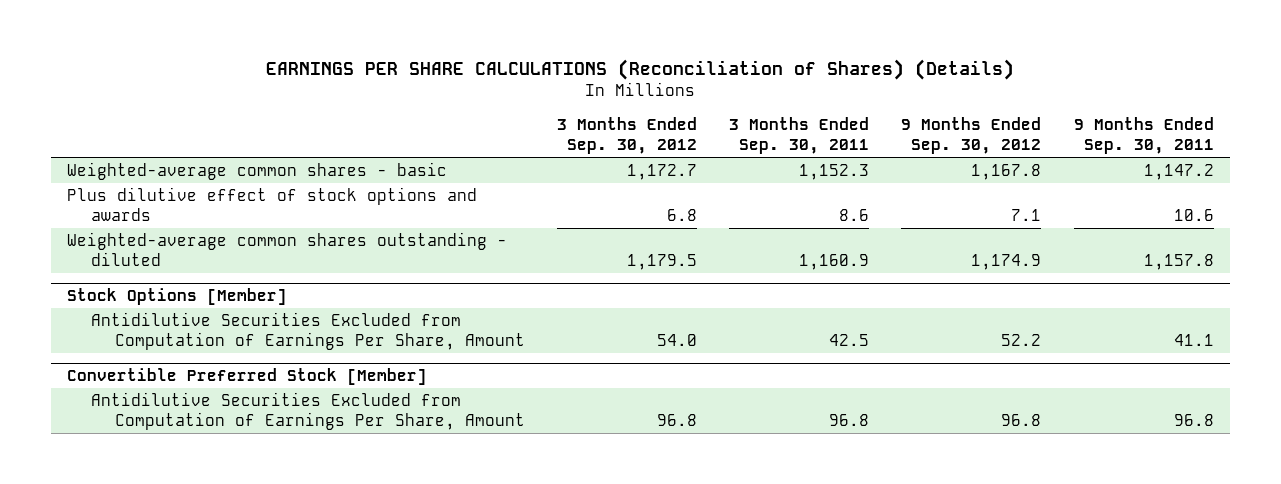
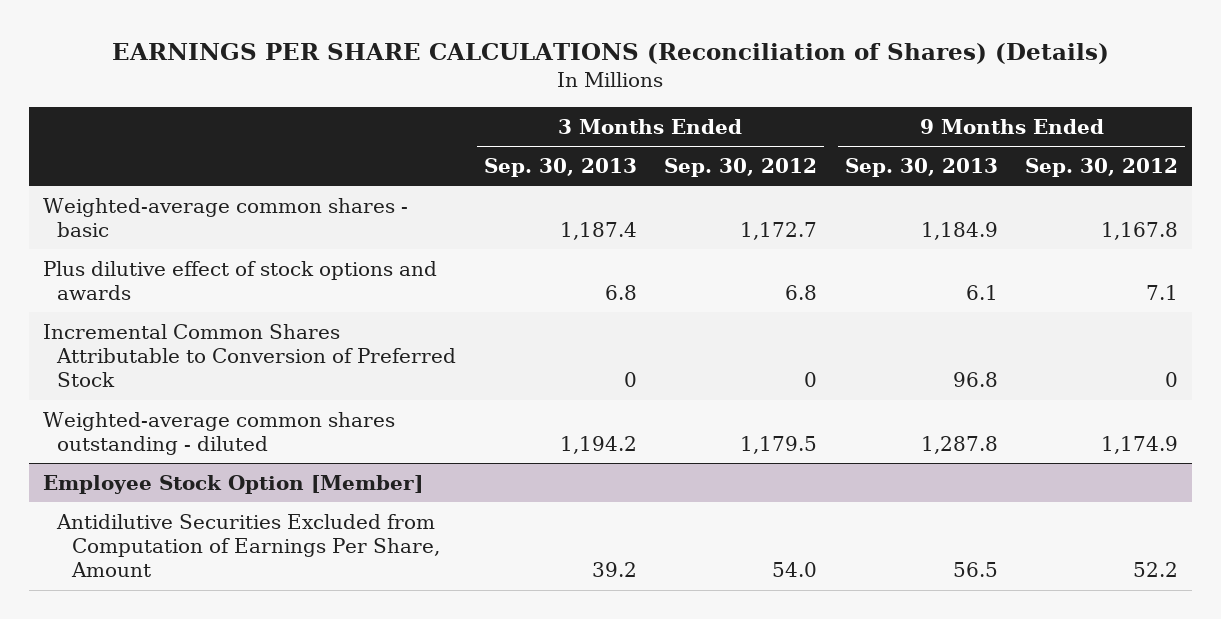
[729,116,870,155] 3 Months Ended Sep. 30, 2011 -> none
[1073,116,1214,155] 9 Months Ended Sep. 30, 2011 -> none
none -> [483,158,637,178] Sep. 30, 2013
none -> [844,158,998,178] Sep. 30, 2013
none -> [42,323,457,388] Incremental Common Shares Attributable to Conversion of Preferred Stock
[67,288,288,306] Stock Options [Member] -> [42,474,423,494] Employee Stock Option [Member]
[67,368,428,386] Convertible Preferred Stock [Member] -> none
[91,391,526,431] Antidilutive Securities Excluded from Computation of Earnings Per Share, Amount -> none

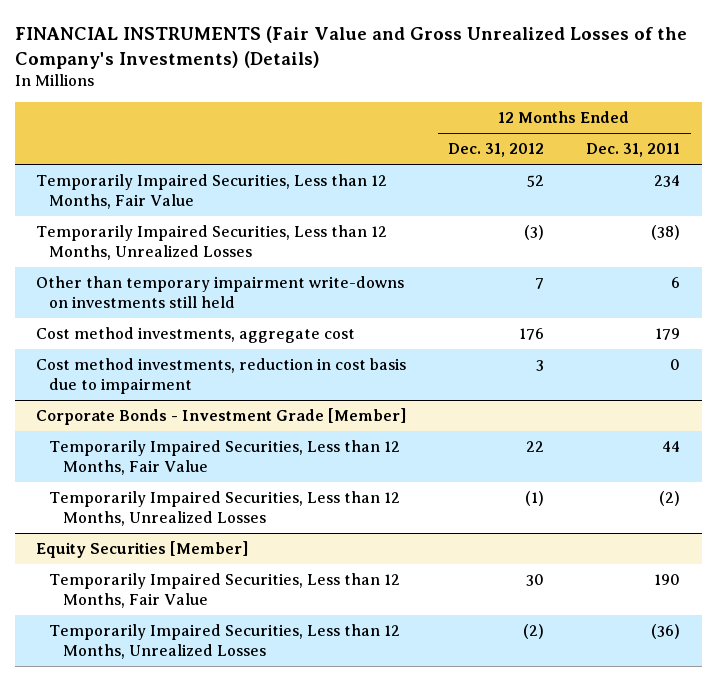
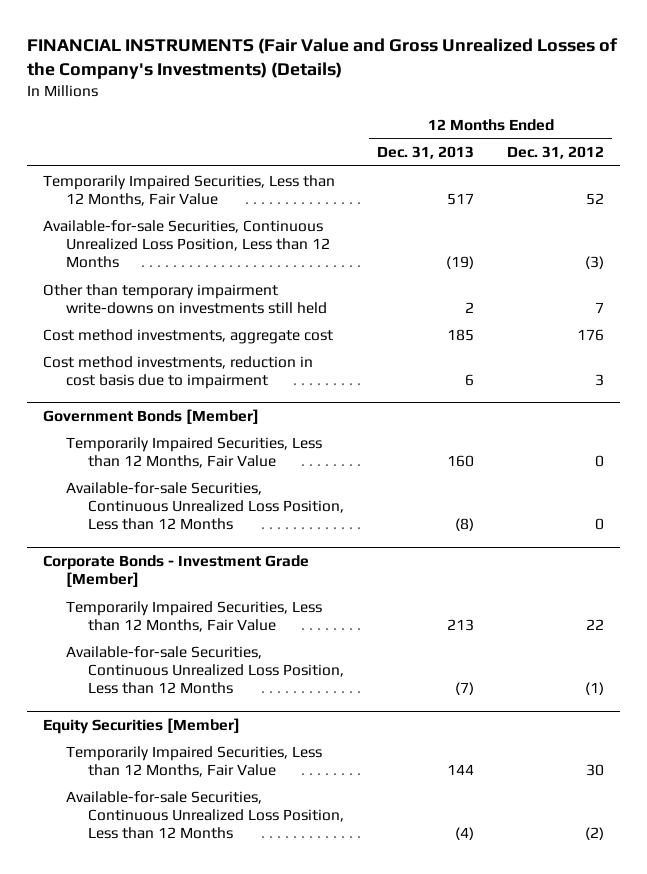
[586,143,681,158] Dec. 31, 2011 -> none
none -> [377,146,475,160] Dec. 31, 2013
[35,225,387,260] Temporarily Impaired Securities, Less than 12 Months, Unrealized Losses -> [43,219,330,269] Available-for-sale Securities, Continuous Unrealized Loss Position, Less than 12 Months
none -> [43,408,260,424] Government Bonds [Member]
none -> [65,436,322,468] Temporarily Impaired Securities, Less than 12 Months, Fair Value
none -> [65,481,345,531] Available-for-sale Securities, Continuous Unrealized Loss Position, Less than 12 Months
[49,491,401,526] Temporarily Impaired Securities, Less than 12 Months, Unrealized Losses -> [65,645,345,695] Available-for-sale Securities, Continuous Unrealized Loss Position, Less than 12 Months
[49,624,401,659] Temporarily Impaired Securities, Less than 12 Months, Unrealized Losses -> [65,790,345,840] Available-for-sale Securities, Continuous Unrealized Loss Position, Less than 12 Months

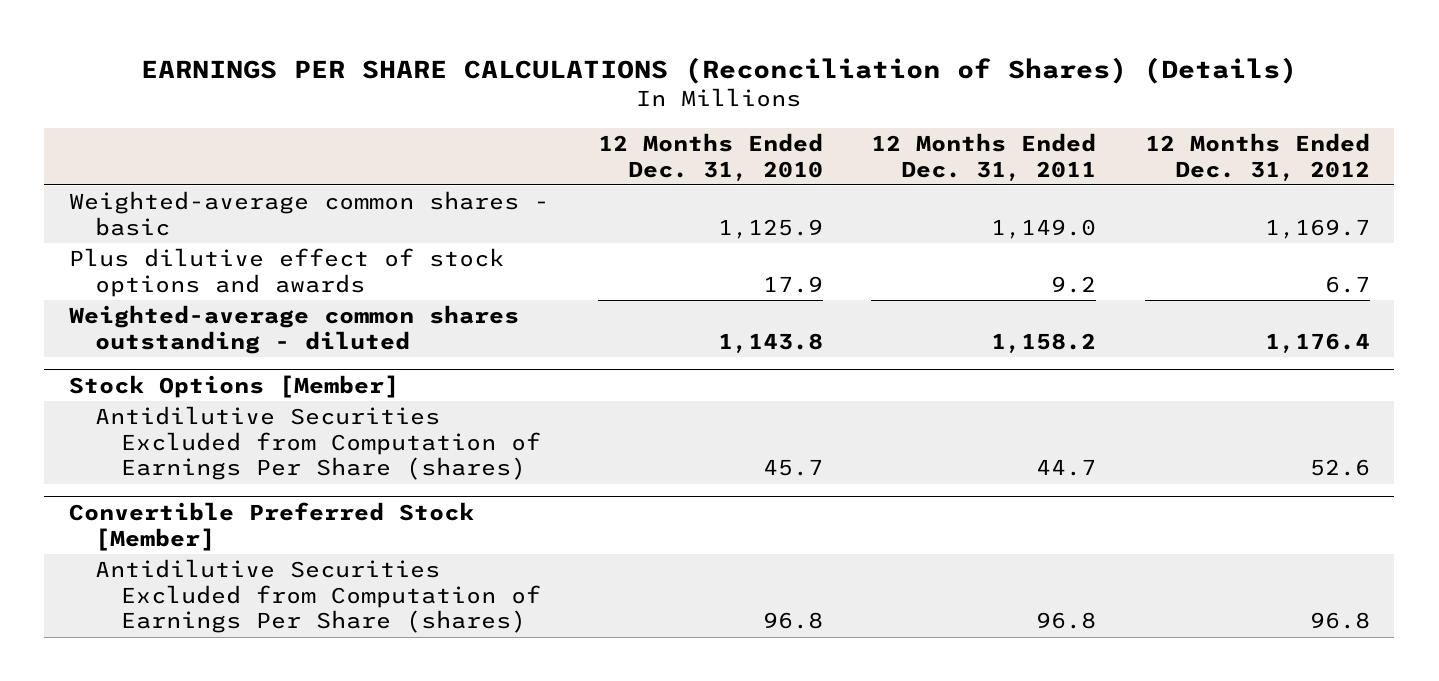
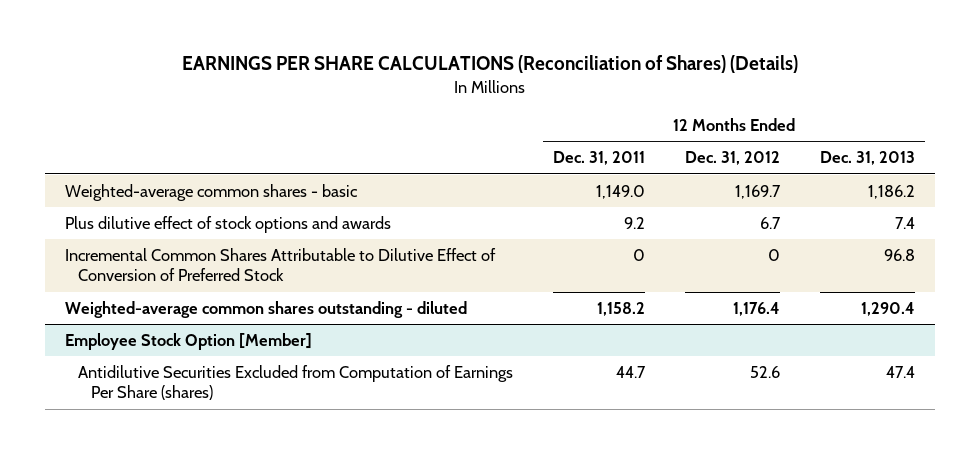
[597,132,823,181] 12 Months Ended Dec. 31, 2010 -> none
none -> [819,151,915,166] Dec. 31, 2013
none -> [64,247,496,282] Incremental Common Shares Attributable to Dilutive Effect of Conversion of Preferred Stock
[68,375,399,399] Stock Options [Member] -> [64,332,312,350] Employee Stock Option [Member]
[68,502,474,551] Convertible Preferred Stock [Member] -> none
[94,559,541,634] Antidilutive Securities Excluded from Computation of Earnings Per Share (shares) -> none

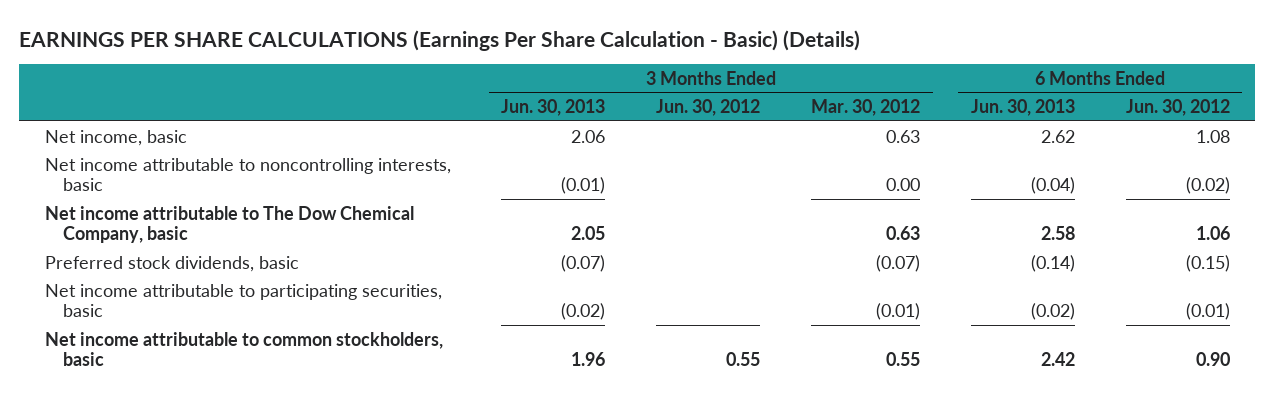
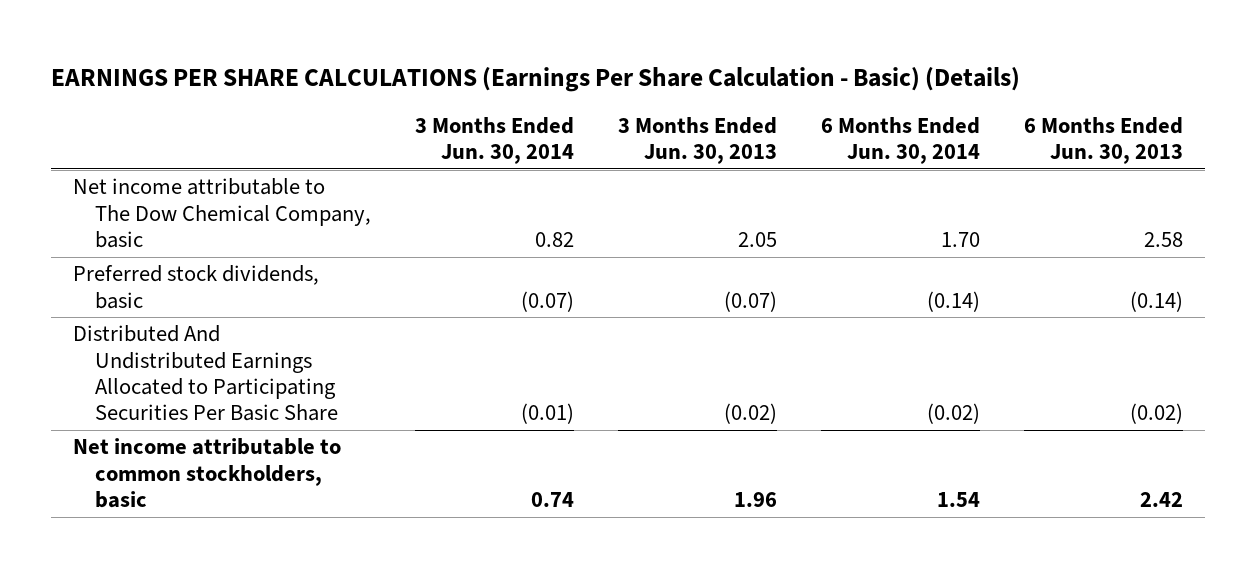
[656,99,761,117] Jun. 30, 2012 -> none
[811,99,921,117] Mar. 30, 2012 -> none
[1125,99,1230,117] Jun. 30, 2012 -> none
none -> [415,116,575,165] 3 Months Ended Jun. 30, 2014
none -> [821,116,981,165] 6 Months Ended Jun. 30, 2014
[44,129,187,146] Net income, basic -> none
[44,157,451,191] Net income attributable to noncontrolling interests, basic -> none
[44,283,442,317] Net income attributable to participating securities, basic -> [73,325,339,422] Distributed And Undistributed Earnings Allocated to Participating Securities Per Basic Share

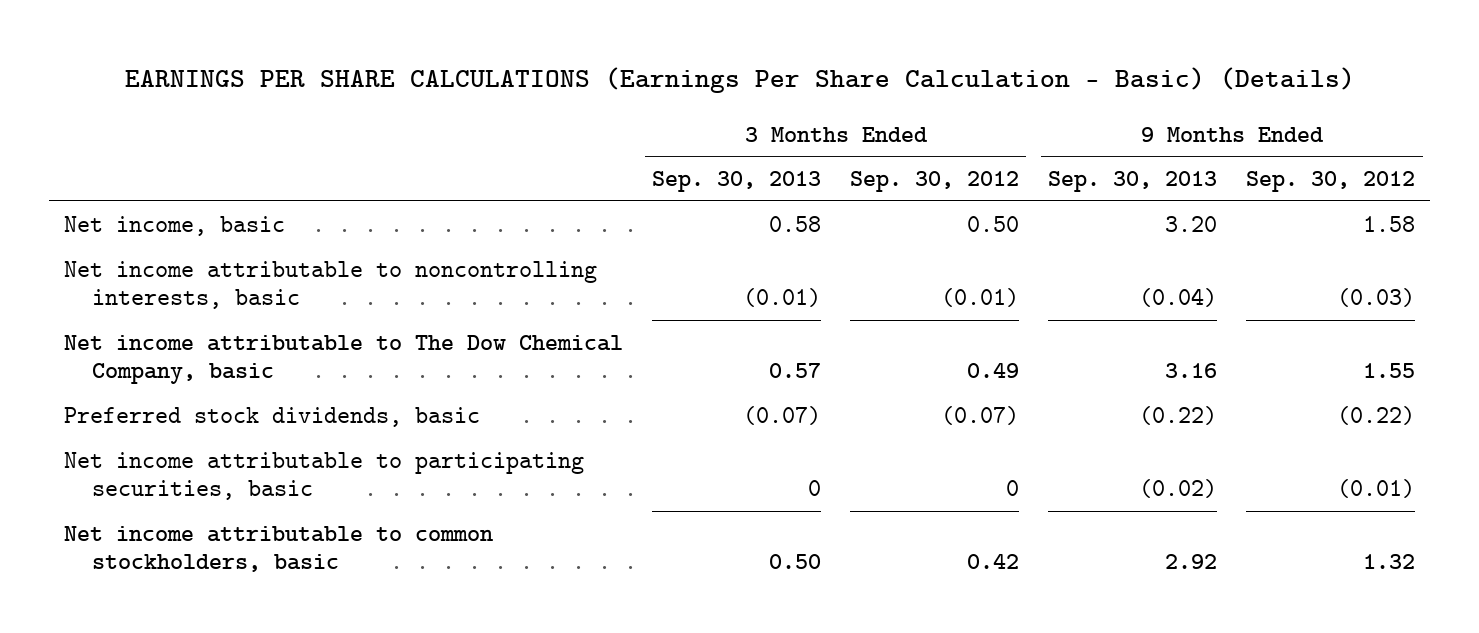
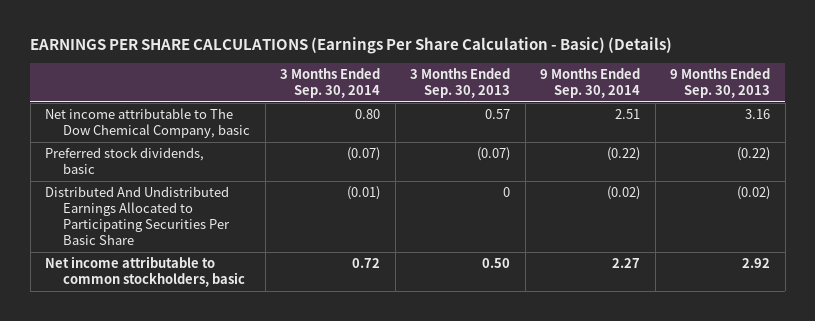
[850,171,1020,193] Sep. 30, 2012 -> none
[1246,171,1416,193] Sep. 30, 2012 -> none
none -> [280,67,381,98] 3 Months Ended Sep. 30, 2014
none -> [540,67,641,98] 9 Months Ended Sep. 30, 2014
[63,215,285,236] Net income, basic -> none
[63,260,597,310] Net income attributable to noncontrolling interests, basic -> none
[63,451,584,501] Net income attributable to participating securities, basic -> [45,186,231,245] Distributed And Undistributed Earnings Allocated to Participating Securities Per Basic Share

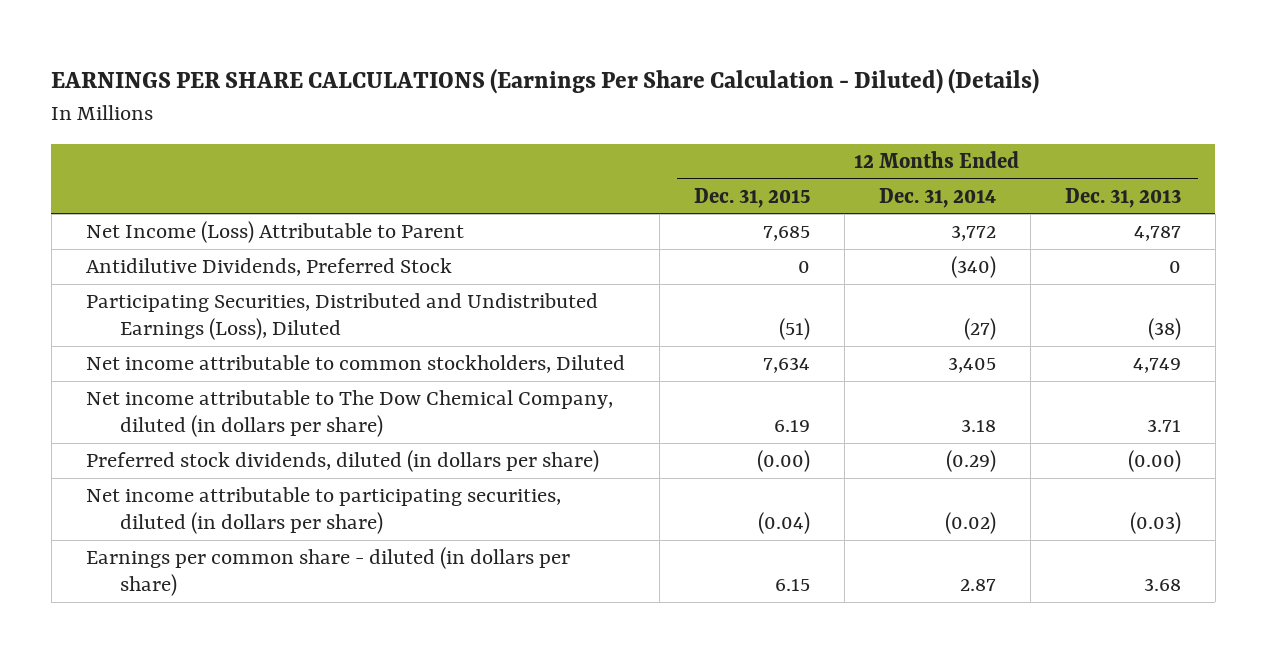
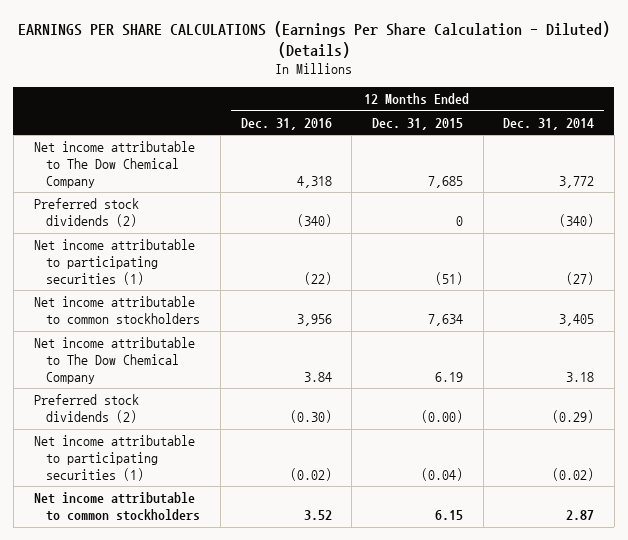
[1064,187,1181,208] Dec. 31, 2013 -> none
none -> [240,117,332,130] Dec. 31, 2016
[85,221,464,244] Net Income (Loss) Attributable to Parent -> [33,141,195,188] Net income attributable to The Dow Chemical Company
[85,258,452,277] Antidilutive Dividends, Preferred Stock -> [33,198,139,228] Preferred stock dividends (2)
[85,293,598,341] Participating Securities, Distributed and Undistributed Earnings (Loss), Diluted -> [33,239,195,285] Net income attributable to participating securities (1)
[85,355,625,374] Net income attributable to common stockholders, Diluted -> [33,296,201,325] Net income attributable to common stockholders
[85,390,613,438] Net income attributable to The Dow Chemical Company, diluted (in dollars per share) -> [33,337,195,384] Net income attributable to The Dow Chemical Company
[85,450,599,473] Preferred stock dividends, diluted (in dollars per share) -> [33,394,139,424] Preferred stock dividends (2)
[85,487,561,535] Net income attributable to participating securities, diluted (in dollars per share) -> [33,435,195,481] Net income attributable to participating securities (1)
[85,547,570,597] Earnings per common share - diluted (in dollars per share) -> [33,492,201,522] Net income attributable to common stockholders

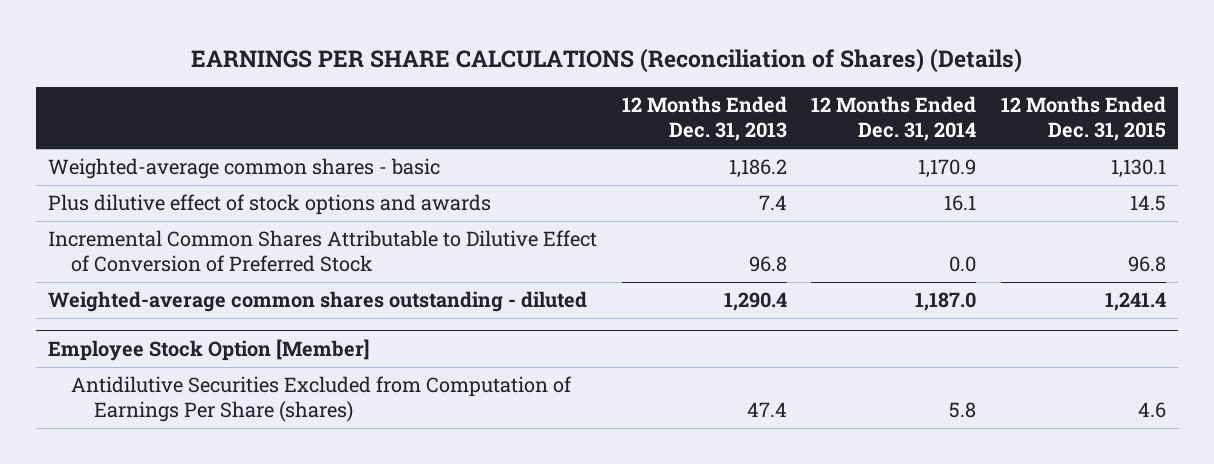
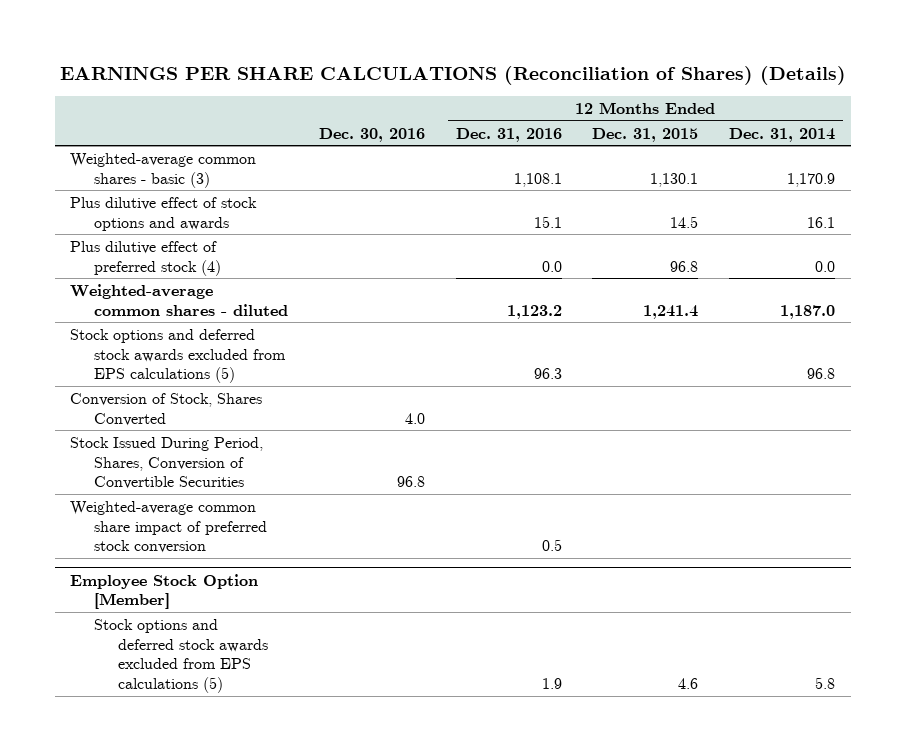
[621,96,787,142] 12 Months Ended Dec. 31, 2013 -> none
none -> [318,127,425,142] Dec. 30, 2016
none -> [455,127,562,142] Dec. 31, 2016
[48,158,441,180] Weighted-average common shares - basic -> [70,152,257,188] Weighted-average common shares - basic (3)
[48,230,598,273] Incremental Common Shares Attributable to Dilutive Effect of Conversion of Preferred Stock -> [70,240,221,276] Plus dilutive effect of preferred stock (4)
[48,291,588,313] Weighted-average common shares outstanding - diluted -> [70,283,288,316] Weighted-average common shares - diluted
none -> [70,328,286,384] Stock options and deferred stock awards excluded from EPS calculations (5)
none -> [70,392,263,426] Conversion of Stock, Shares Converted
none -> [70,436,264,490] Stock Issued During Period, Shares, Conversion of Convertible Securities
none -> [70,500,267,554] Weighted-average common share impact of preferred stock conversion
[71,376,573,423] Antidilutive Securities Excluded from Computation of Earnings Per Share (shares) -> [93,618,268,693] Stock options and deferred stock awards excluded from EPS calculations (5)

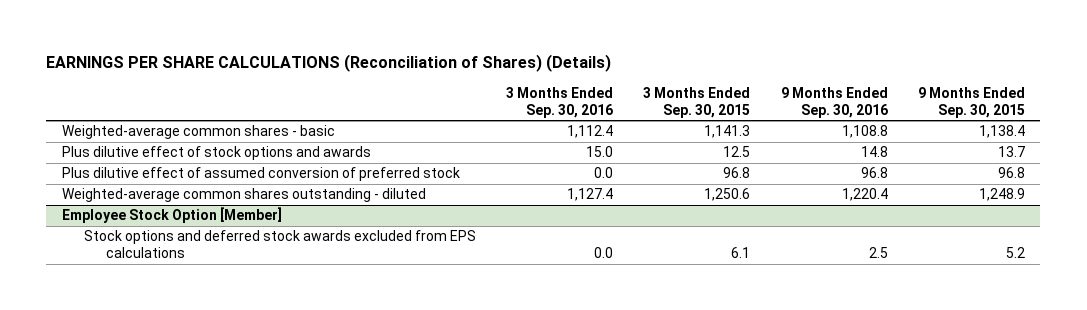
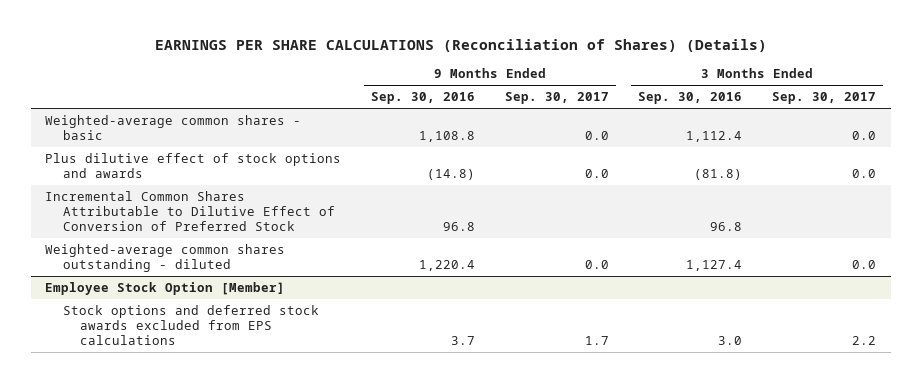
[643,86,751,118] 3 Months Ended Sep. 30, 2015 -> none
[917,86,1025,118] 9 Months Ended Sep. 30, 2015 -> none
none -> [504,92,609,105] Sep. 30, 2017
none -> [771,92,876,105] Sep. 30, 2017
[586,146,614,158] 15.0 -> [694,168,743,180] (81.8)
[860,146,888,158] 14.8 -> [427,168,476,180] (14.8)
[61,167,460,182] Plus dilutive effect of assumed conversion of preferred stock -> [45,191,335,231] Incremental Common Shares Attributable to Dilutive Effect of Conversion of Preferred Stock
[594,167,614,179] 0.0 -> [710,221,743,231] 96.8
[594,247,614,259] 0.0 -> [718,335,743,345] 3.0
[868,247,888,259] 2.5 -> [451,335,476,345] 3.7

